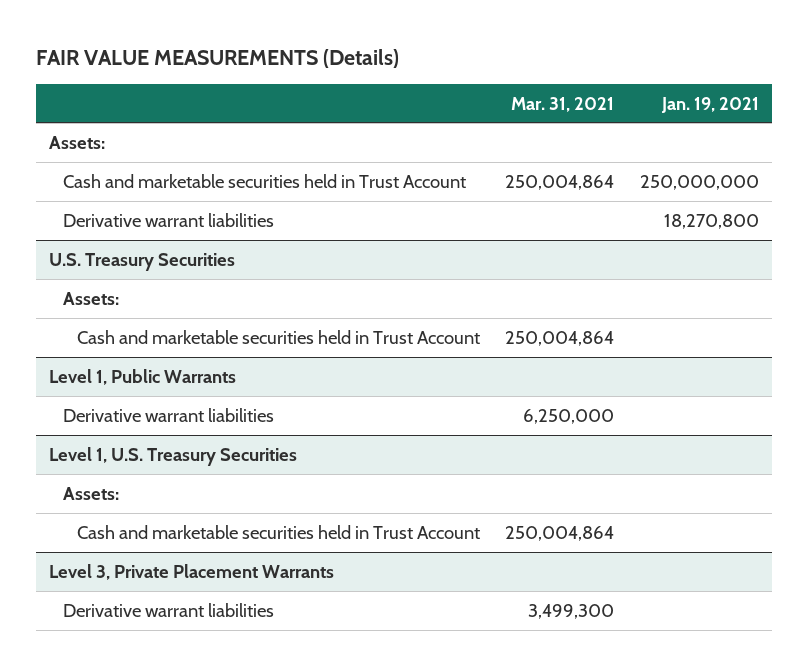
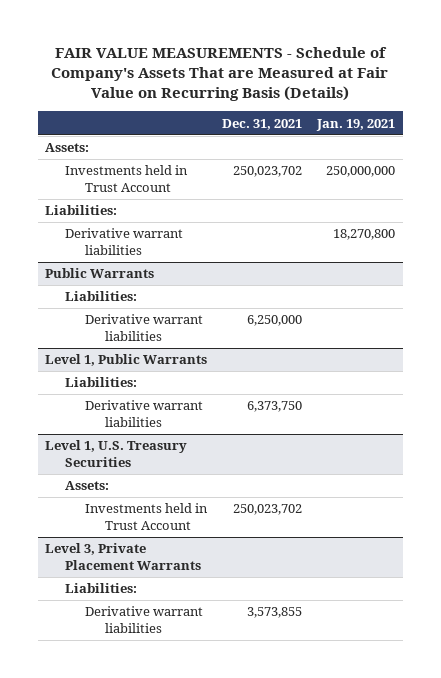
[35,48,399,68] FAIR VALUE MEASUREMENTS (Details) -> [51,47,389,102] FAIR VALUE MEASUREMENTS - Schedule of Company's Assets That are Measured at Fair Value on Recurring Basis (Details)
[511,96,615,112] Mar. 31, 2021 -> none
none -> [222,118,303,130] Dec. 31, 2021
[62,174,466,189] Cash and marketable securities held in Trust Account -> [65,165,189,193] Investments held in Trust Account
none -> [45,205,118,216] Liabilities:
[48,253,235,272] U.S. Treasury Securities -> none
[62,292,119,306] Assets: -> none
[76,330,480,345] Cash and marketable securities held in Trust Account -> none
none -> [45,268,155,279] Public Warrants
none -> [65,291,138,302] Liabilities:
none -> [85,314,204,342] Derivative warrant liabilities
none -> [65,377,138,388] Liabilities:
[76,525,480,540] Cash and marketable securities held in Trust Account -> [85,503,209,531] Investments held in Trust Account
none -> [65,583,138,594] Liabilities:

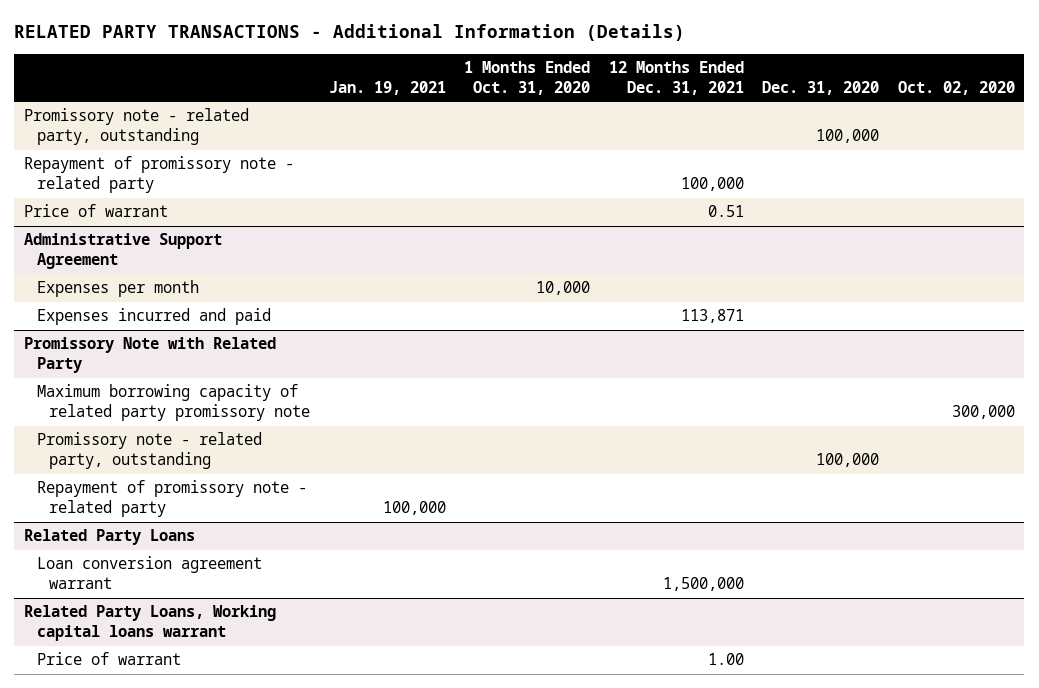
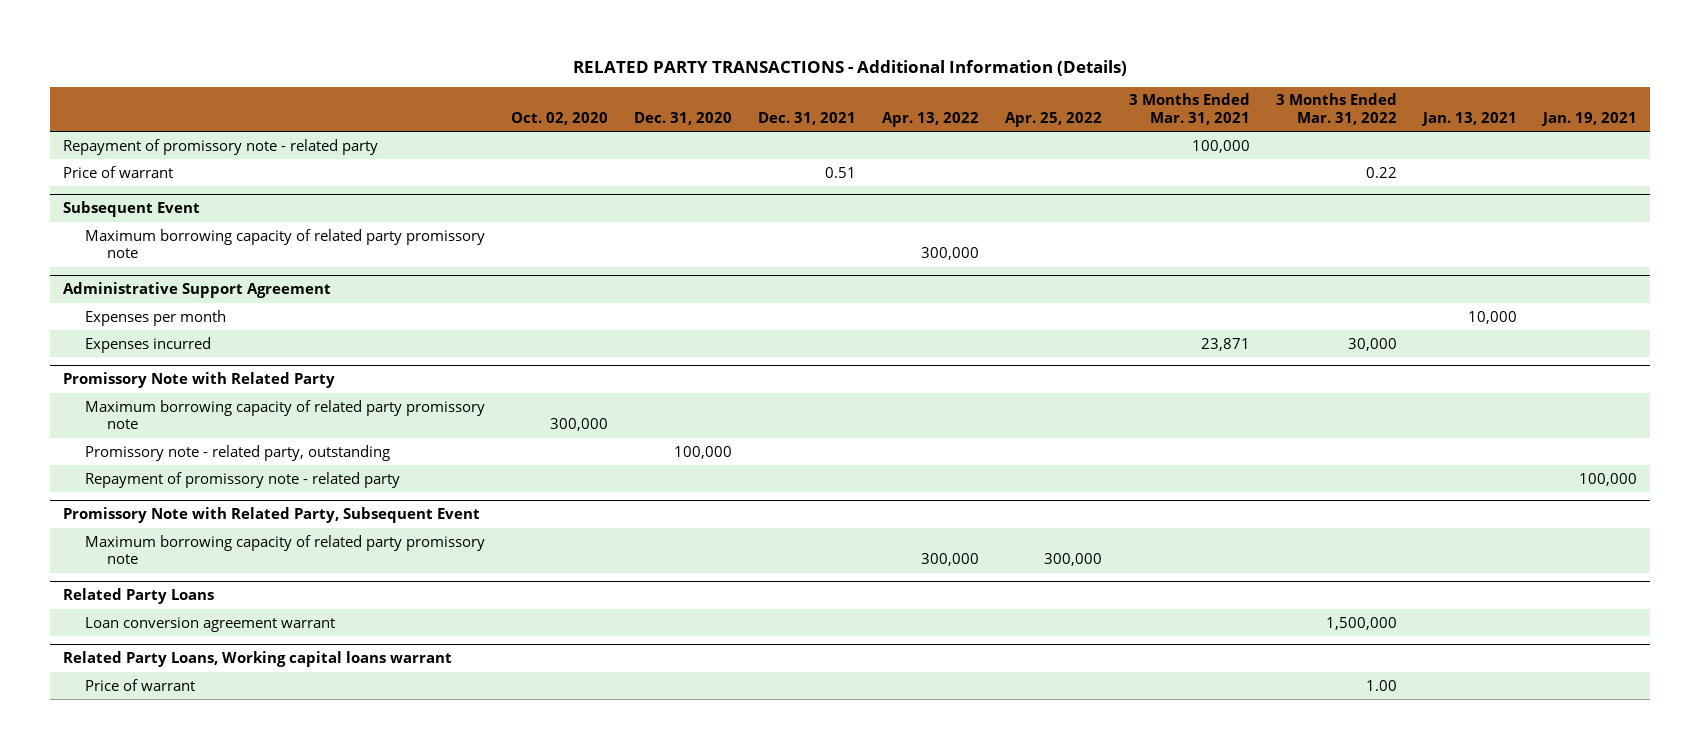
[464,60,591,95] 1 Months Ended Oct. 31, 2020 -> none
[608,60,744,95] 12 Months Ended Dec. 31, 2021 -> none
none -> [758,112,857,126] Dec. 31, 2021
none -> [882,112,980,128] Apr. 13, 2022
none -> [1005,112,1103,128] Apr. 25, 2022
none -> [1128,93,1250,126] 3 Months Ended Mar. 31, 2021
none -> [1275,93,1397,126] 3 Months Ended Mar. 31, 2022
none -> [1420,112,1517,127] Jan. 13, 2021
[23,108,249,146] Promissory note - related party, outstanding -> none
none -> [63,201,201,218] Subsequent Event
none -> [84,228,485,259] Maximum borrowing capacity of related party promissory note
[36,308,271,326] Expenses incurred and paid -> [84,336,211,353] Expenses incurred
none -> [63,507,481,524] Promissory Note with Related Party, Subsequent Event
none -> [84,534,485,565] Maximum borrowing capacity of related party promissory note

